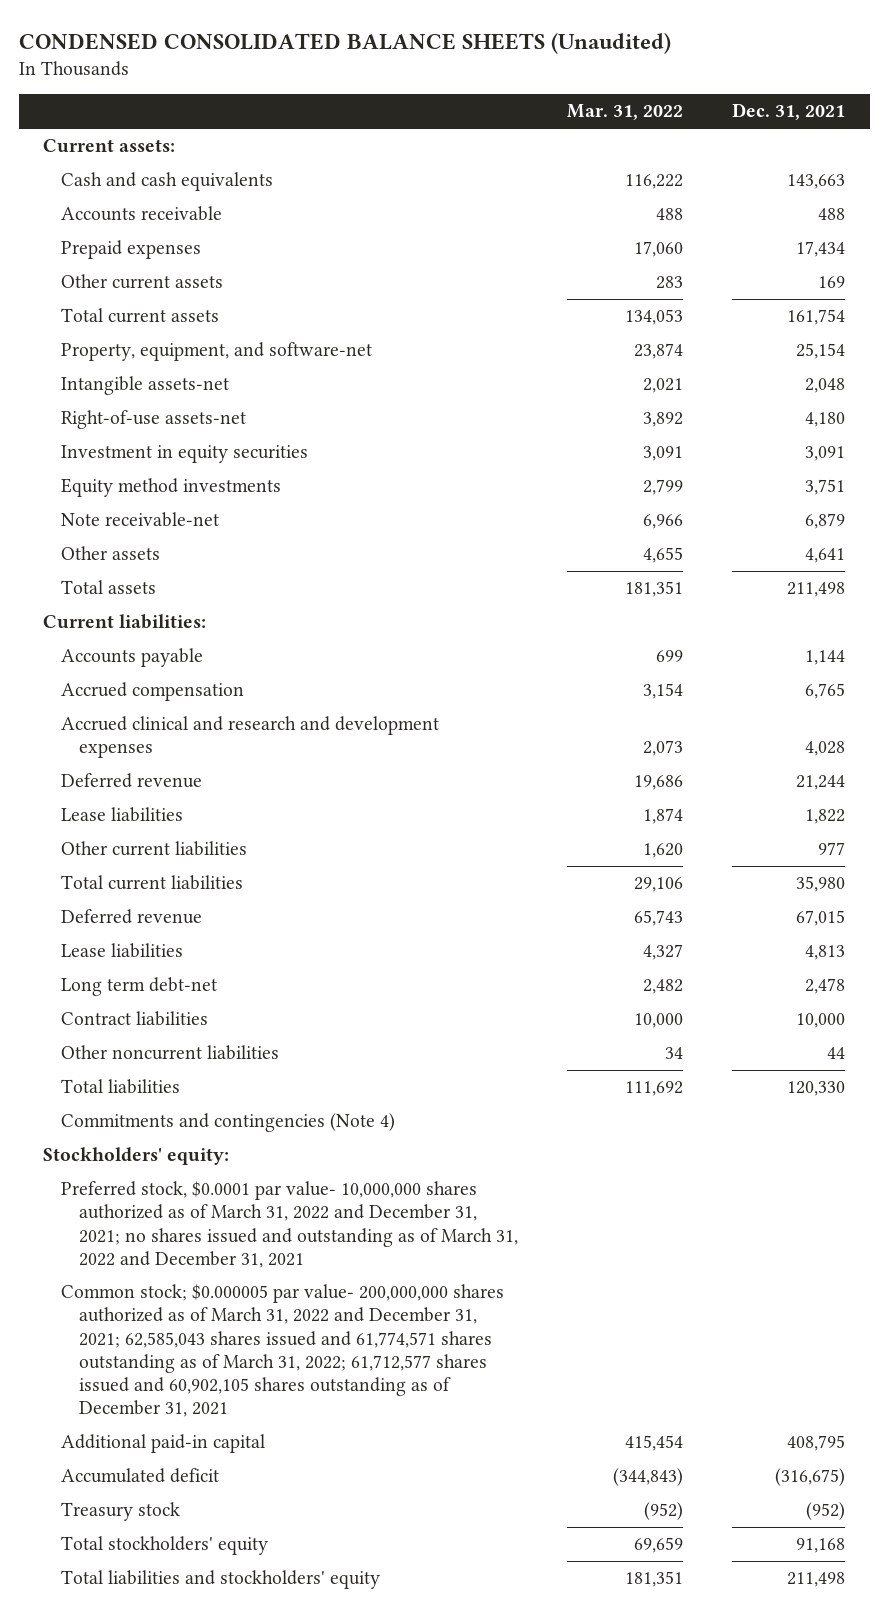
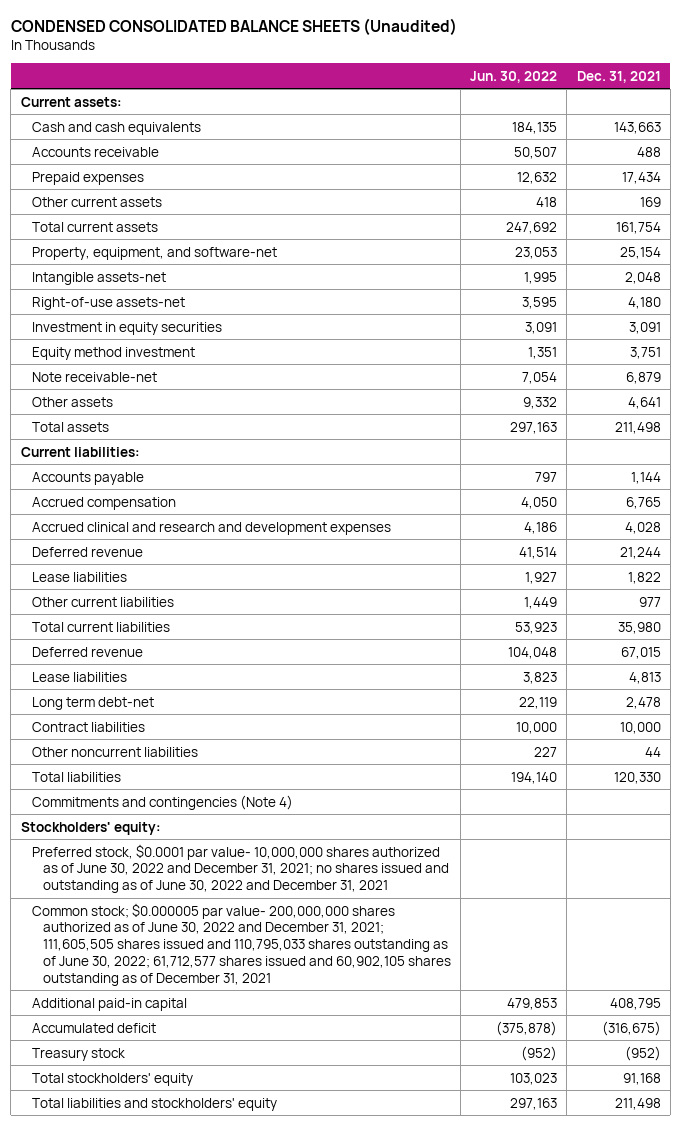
[567,104,684,121] Mar. 31, 2022 -> none
none -> [470,70,558,83] Jun. 30, 2022
[61,478,282,498] Equity method investments -> [31,346,195,360] Equity method investment
[61,1181,519,1268] Preferred stock, $0.0001 par value- 10,000,000 shares authorized as of March 31, 2022 and December 31, 2021; no shares issued and outstanding as of March 31, 2022 and December 31, 2021 -> [31,843,449,894] Preferred stock, $0.0001 par value- 10,000,000 shares authorized as of June 30, 2022 and December 31, 2021; no shares issued and outstanding as of June 30, 2022 and December 31, 2021
[61,1284,505,1418] Common stock; $0.000005 par value- 200,000,000 shares authorized as of March 31, 2022 and December 31, 2021; 62,585,043 shares issued and 61,774,571 shares outstanding as of March 31, 2022; 61,712,577 shares issued and 60,902,105 shares outstanding as of December 31, 2021 -> [31,902,451,986] Common stock; $0.000005 par value- 200,000,000 shares authorized as of June 30, 2022 and December 31, 2021; 111,605,505 shares issued and 110,795,033 shares outstanding as of June 30, 2022; 61,712,577 shares issued and 60,902,105 shares outstanding as of December 31, 2021

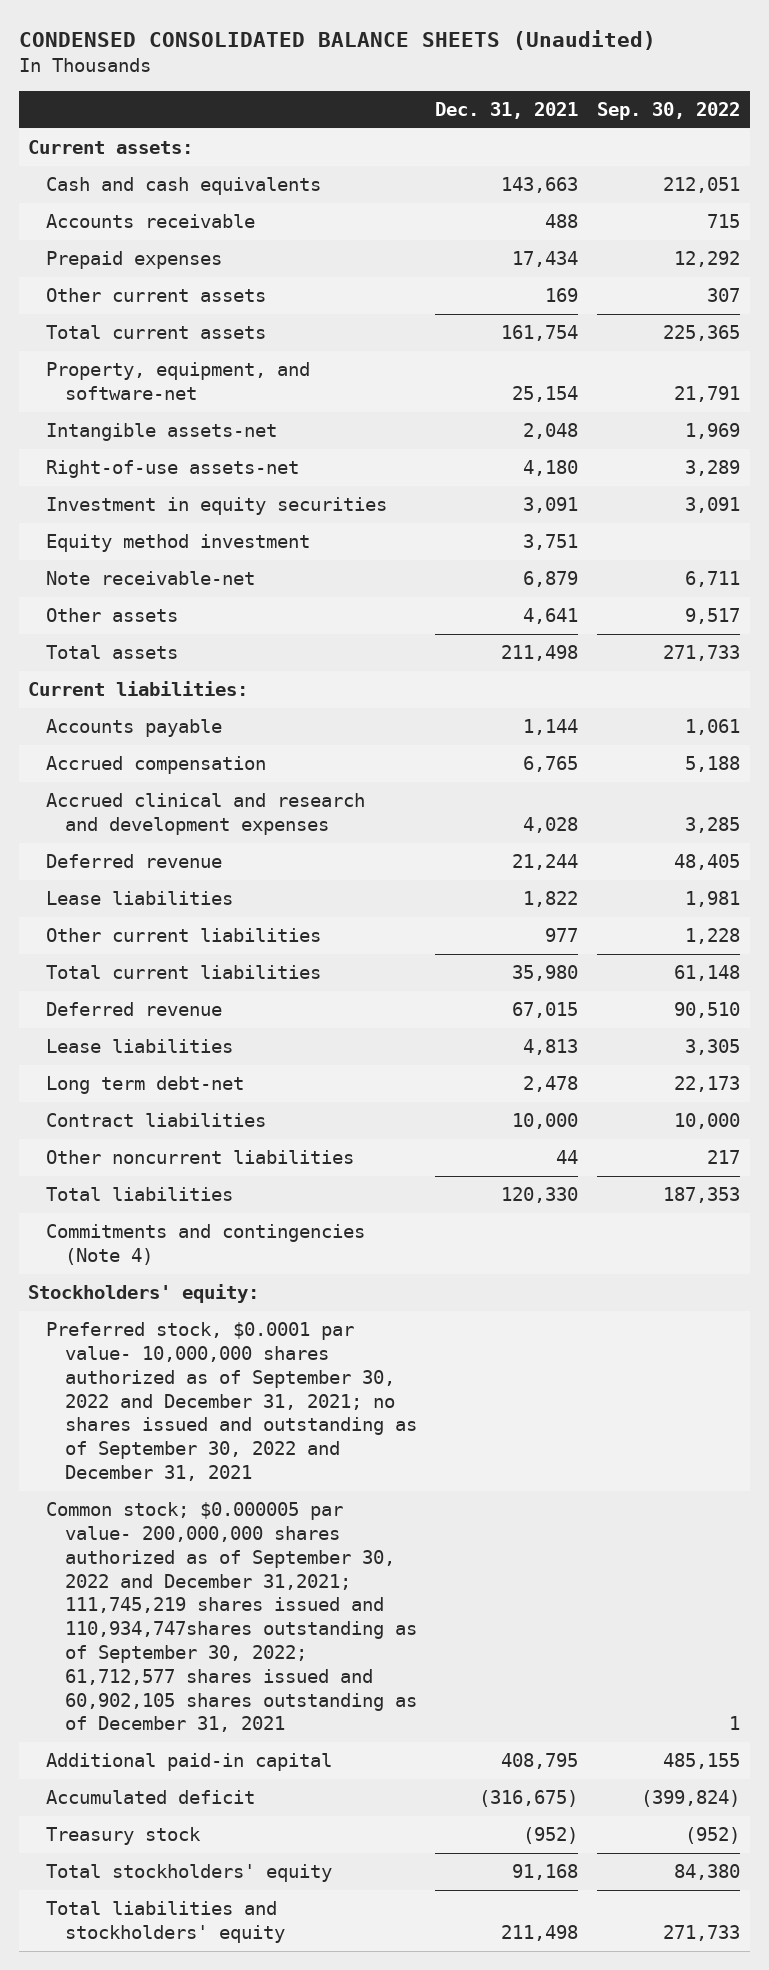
[470,70,558,83] Jun. 30, 2022 -> none
none -> [597,101,741,120] Sep. 30, 2022
[31,843,449,894] Preferred stock, $0.0001 par value- 10,000,000 shares authorized as of June 30, 2022 and December 31, 2021; no shares issued and outstanding as of June 30, 2022 and December 31, 2021 -> [46,1322,417,1482] Preferred stock, $0.0001 par value- 10,000,000 shares authorized as of September 30, 2022 and December 31, 2021; no shares issued and outstanding as of September 30, 2022 and December 31, 2021
[31,902,451,986] Common stock; $0.000005 par value- 200,000,000 shares authorized as of June 30, 2022 and December 31, 2021; 111,605,505 shares issued and 110,795,033 shares outstanding as of June 30, 2022; 61,712,577 shares issued and 60,902,105 shares outstanding as of December 31, 2021 -> [46,1502,417,1733] Common stock; $0.000005 par value- 200,000,000 shares authorized as of September 30, 2022 and December 31,2021; 111,745,219 shares issued and 110,934,747shares outstanding as of September 30, 2022; 61,712,577 shares issued and 60,902,105 shares outstanding as of December 31, 2021

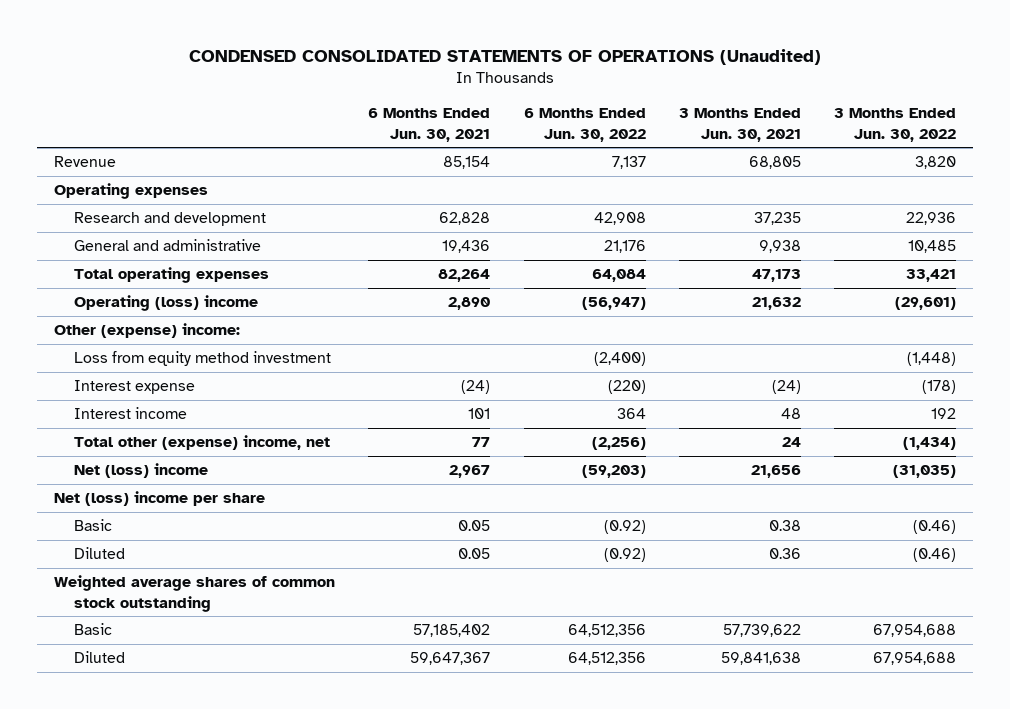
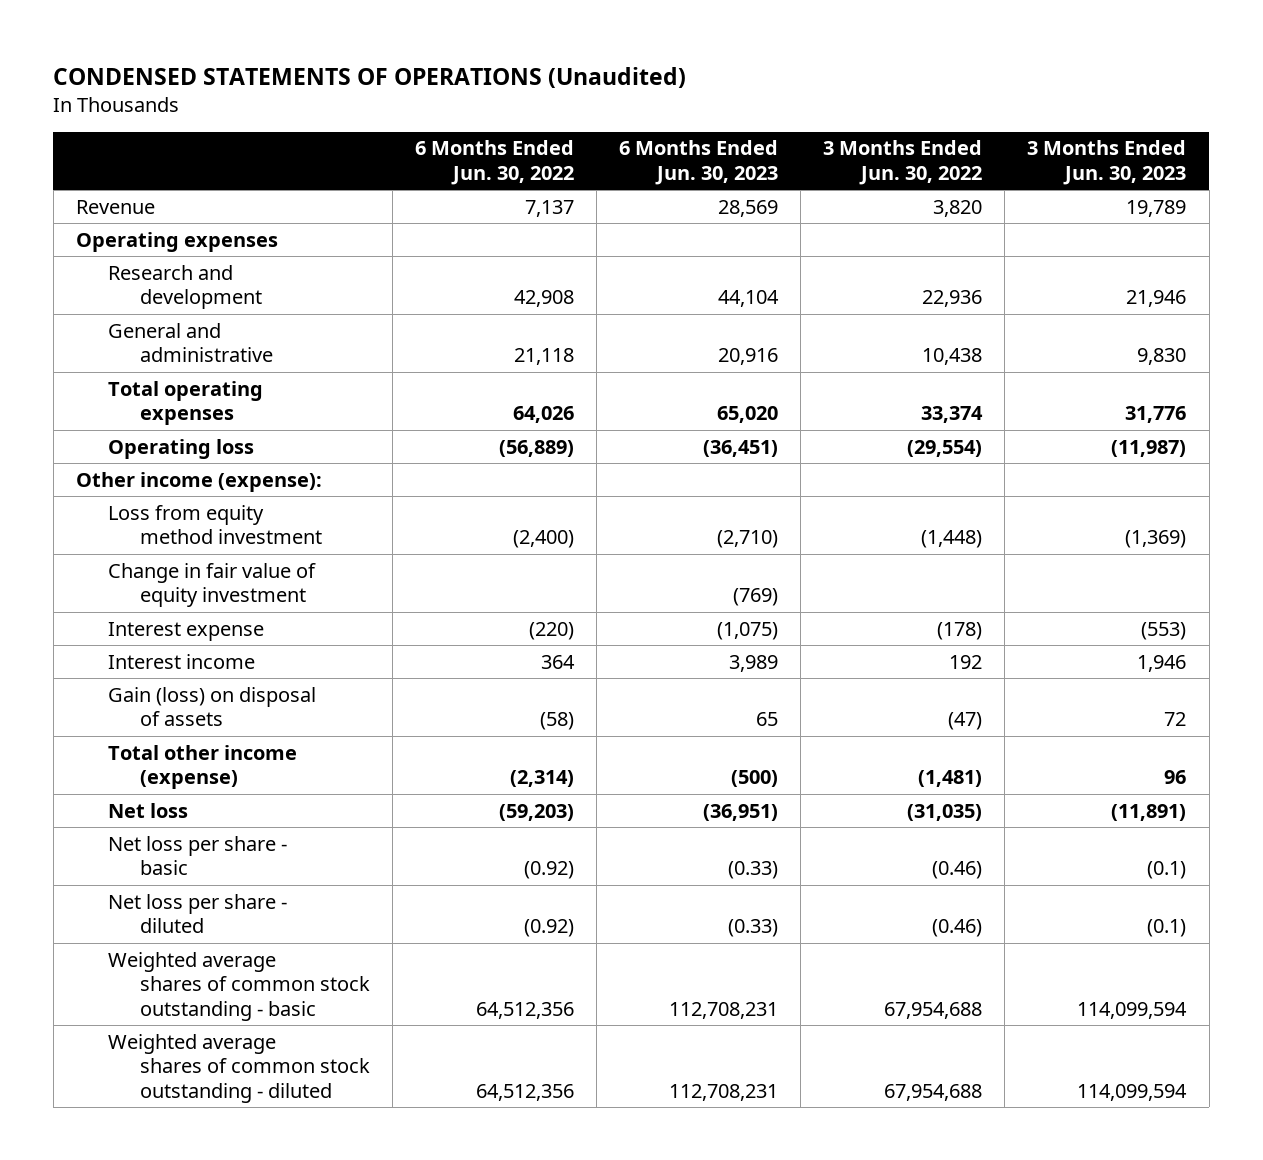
[189,48,822,65] CONDENSED CONSOLIDATED STATEMENTS OF OPERATIONS (Unaudited) -> [53,66,687,88] CONDENSED STATEMENTS OF OPERATIONS (Unaudited)
[368,108,491,142] 6 Months Ended Jun. 30, 2021 -> none
[678,108,801,142] 3 Months Ended Jun. 30, 2021 -> none
none -> [619,140,779,185] 6 Months Ended Jun. 30, 2023
none -> [1027,140,1187,185] 3 Months Ended Jun. 30, 2023
[603,240,646,254] 21,176 -> [513,348,574,366] 21,118
[907,240,956,254] 10,485 -> [922,348,983,366] 10,438
[591,269,646,283] 64,084 -> [512,406,574,424] 64,026
[905,269,956,283] 33,421 -> [921,406,984,424] 33,374
[73,295,258,312] Operating (loss) income -> [107,438,254,459] Operating loss
[581,297,646,311] (56,947) -> [498,439,574,457] (56,889)
[894,297,956,311] (29,601) -> [907,439,983,457] (29,554)
[54,323,241,339] Other (expense) income: -> [76,471,323,492] Other income (expense):
none -> [107,562,316,608] Change in fair value of equity investment
[54,491,266,507] Net (loss) income per share -> none
[54,575,336,612] Weighted average shares of common stock outstanding -> none
none -> [107,686,316,727] Gain (loss) on disposal of assets
[73,435,330,451] Total other (expense) income, net -> [107,744,297,790] Total other income (expense)
[591,437,646,451] (2,256) -> [509,770,574,788] (2,314)
[902,437,956,451] (1,434) -> [918,770,983,788] (1,481)
[73,463,208,479] Net (loss) income -> [107,802,188,818] Net loss
[73,519,112,532] Basic -> [107,835,287,876] Net loss per share - basic
[73,547,125,560] Diluted -> [107,893,287,934] Net loss per share - diluted
[73,623,112,636] Basic -> [107,951,370,1022] Weighted average shares of common stock outstanding - basic
[73,651,125,664] Diluted -> [107,1033,370,1104] Weighted average shares of common stock outstanding - diluted

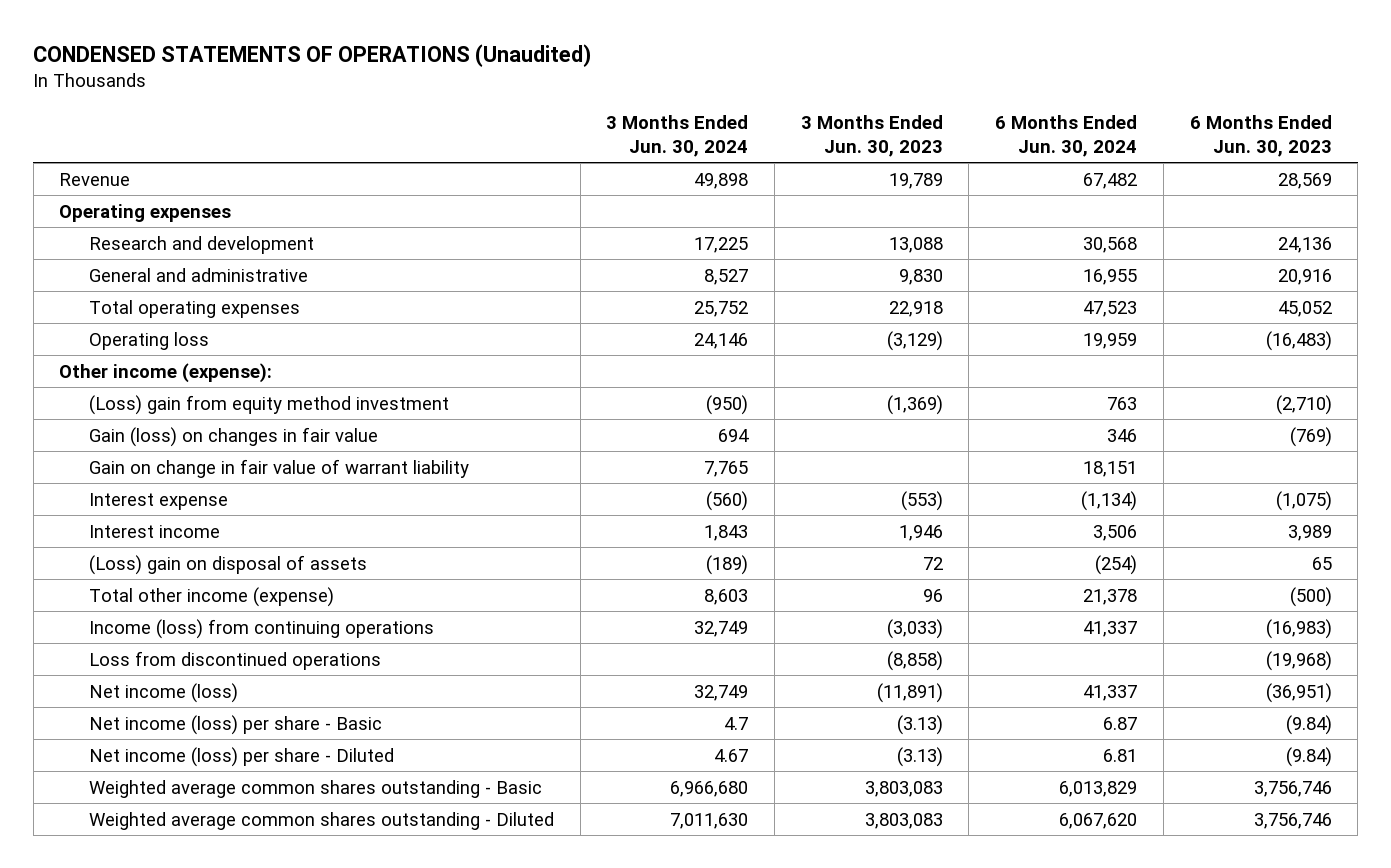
[414,140,574,185] 6 Months Ended Jun. 30, 2022 -> none
[823,140,983,185] 3 Months Ended Jun. 30, 2022 -> none
none -> [606,114,749,157] 3 Months Ended Jun. 30, 2024
none -> [995,114,1138,157] 6 Months Ended Jun. 30, 2024
[718,290,780,308] 44,104 -> [1277,236,1332,253] 24,136
[1126,290,1187,308] 21,946 -> [888,236,943,253] 13,088
[717,406,779,424] 65,020 -> [1277,300,1332,317] 45,052
[1125,406,1187,424] 31,776 -> [888,300,943,317] 22,918
[703,439,779,457] (36,451) -> [1265,330,1332,351] (16,483)
[1111,439,1187,457] (11,987) -> [886,330,943,351] (3,129)
[107,504,322,545] Loss from equity method investment -> [88,394,449,415] (Loss) gain from equity method investment
[107,562,316,608] Change in fair value of equity investment -> [88,426,378,447] Gain (loss) on changes in fair value
none -> [88,458,469,478] Gain on change in fair value of warrant liability
[107,686,316,727] Gain (loss) on disposal of assets -> [88,554,367,575] (Loss) gain on disposal of assets
none -> [88,618,434,639] Income (loss) from continuing operations
none -> [88,650,381,670] Loss from discontinued operations
[107,802,188,818] Net loss -> [88,682,238,703] Net income (loss)
[107,835,287,876] Net loss per share - basic -> [88,714,382,735] Net income (loss) per share - Basic
[728,861,779,880] (0.33) -> [1285,714,1332,735] (9.84)
[1147,861,1187,880] (0.1) -> [896,714,943,735] (3.13)
[107,893,287,934] Net loss per share - diluted -> [88,746,394,767] Net income (loss) per share - Diluted
[728,919,779,938] (0.33) -> [1285,746,1332,767] (9.84)
[1147,919,1187,938] (0.1) -> [896,746,943,767] (3.13)
[107,951,370,1022] Weighted average shares of common stock outstanding - basic -> [88,779,542,798] Weighted average common shares outstanding - Basic
[669,1002,779,1020] 112,708,231 -> [1253,780,1332,797] 3,756,746
[1077,1002,1188,1020] 114,099,594 -> [864,780,943,797] 3,803,083
[107,1033,370,1104] Weighted average shares of common stock outstanding - diluted -> [88,811,554,830] Weighted average common shares outstanding - Diluted
[669,1084,779,1102] 112,708,231 -> [1253,812,1332,829] 3,756,746
[1077,1084,1188,1102] 114,099,594 -> [864,812,943,829] 3,803,083

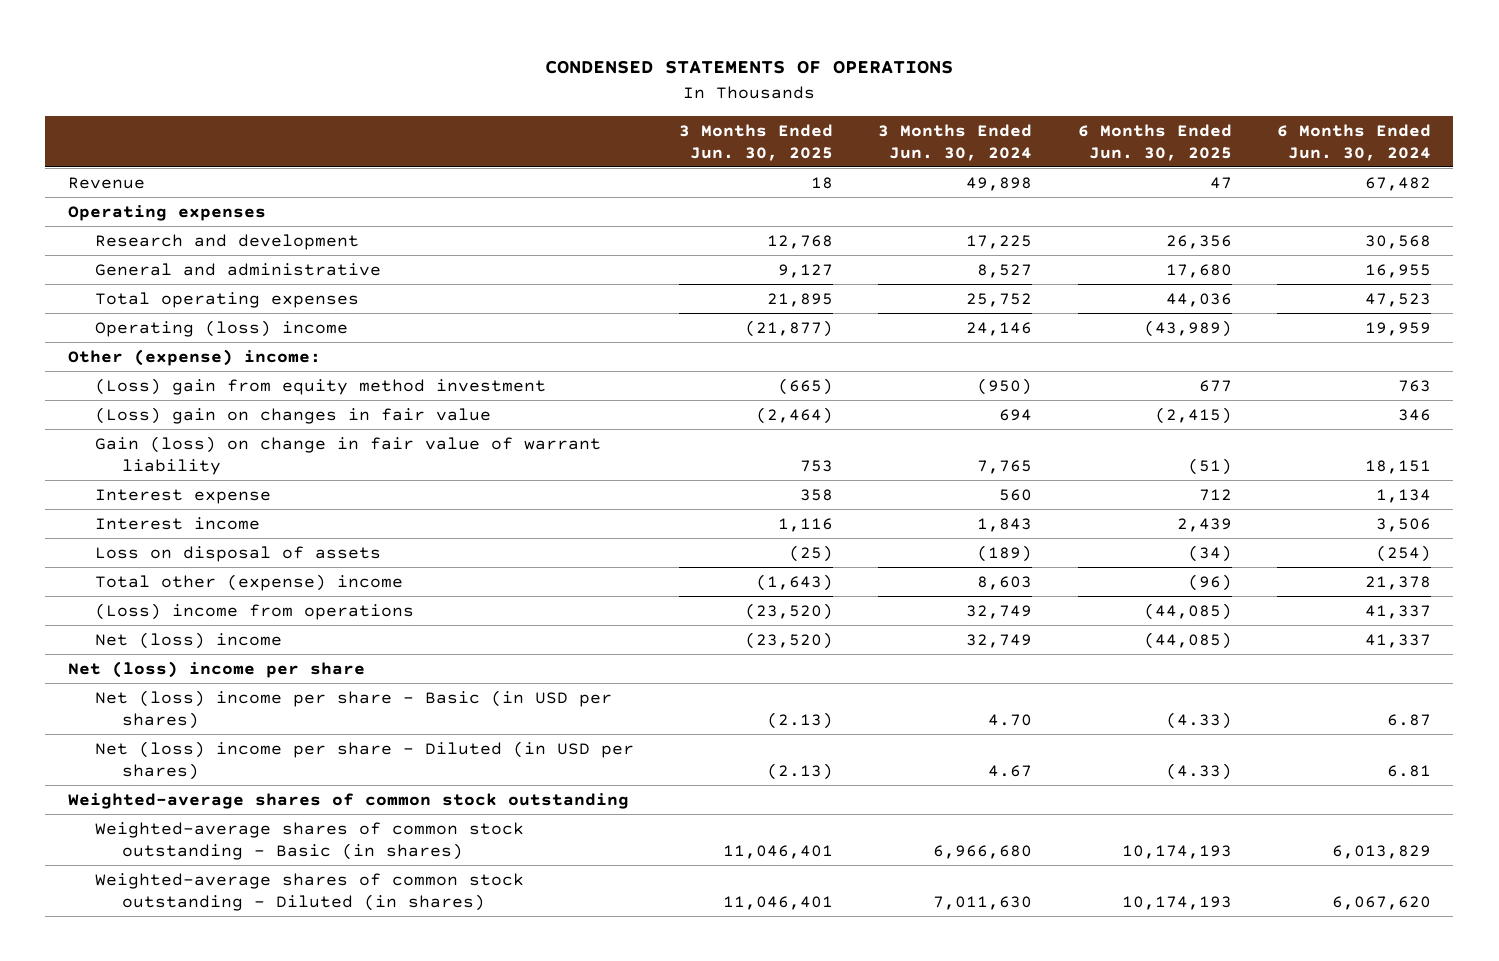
[33,44,592,68] CONDENSED STATEMENTS OF OPERATIONS (Unaudited) -> [545,60,954,75] CONDENSED STATEMENTS OF OPERATIONS
[800,114,943,157] 3 Months Ended Jun. 30, 2023 -> none
[1189,114,1332,157] 6 Months Ended Jun. 30, 2023 -> none
none -> [679,123,834,161] 3 Months Ended Jun. 30, 2025
none -> [1077,123,1232,161] 6 Months Ended Jun. 30, 2025
[88,331,209,350] Operating loss -> [94,319,348,337] Operating (loss) income
[59,362,273,383] Other income (expense): -> [67,348,321,366] Other (expense) income:
[88,426,378,447] Gain (loss) on changes in fair value -> [94,406,491,424] (Loss) gain on changes in fair value
[88,458,469,478] Gain on change in fair value of warrant liability -> [94,435,601,475] Gain (loss) on change in fair value of warrant liability
[706,490,749,511] (560) -> [999,488,1033,501] 560
[1081,490,1138,511] (1,134) -> [1375,488,1431,503] 1,134
[88,650,381,670] Loss from discontinued operations -> none
[88,554,367,575] (Loss) gain on disposal of assets -> [94,545,381,562] Loss on disposal of assets
[88,586,334,607] Total other income (expense) -> [94,573,403,591] Total other (expense) income
[88,618,434,639] Income (loss) from continuing operations -> [94,602,414,620] (Loss) income from operations
[88,682,238,703] Net income (loss) -> [94,631,282,649] Net (loss) income
none -> [67,660,365,678] Net (loss) income per share
[88,714,382,735] Net income (loss) per share - Basic -> [94,689,612,729] Net (loss) income per share - Basic (in USD per shares)
[724,716,749,730] 4.7 -> [988,713,1033,726] 4.70
[88,746,394,767] Net income (loss) per share - Diluted -> [94,740,634,780] Net (loss) income per share - Diluted (in USD per shares)
none -> [67,792,629,809] Weighted-average shares of common stock outstanding
[88,779,542,798] Weighted average common shares outstanding - Basic -> [94,821,524,860] Weighted-average shares of common stock outstanding - Basic (in shares)
[88,811,554,830] Weighted average common shares outstanding - Diluted -> [94,872,524,911] Weighted-average shares of common stock outstanding - Diluted (in shares)

